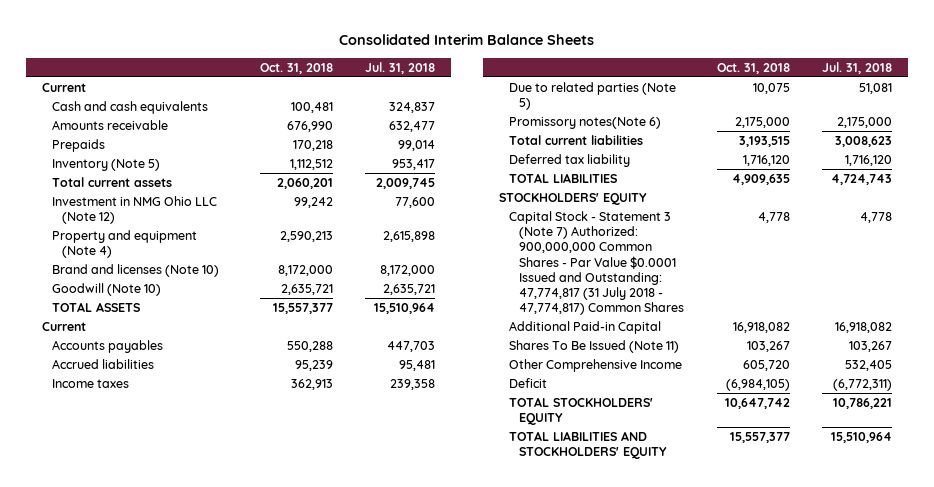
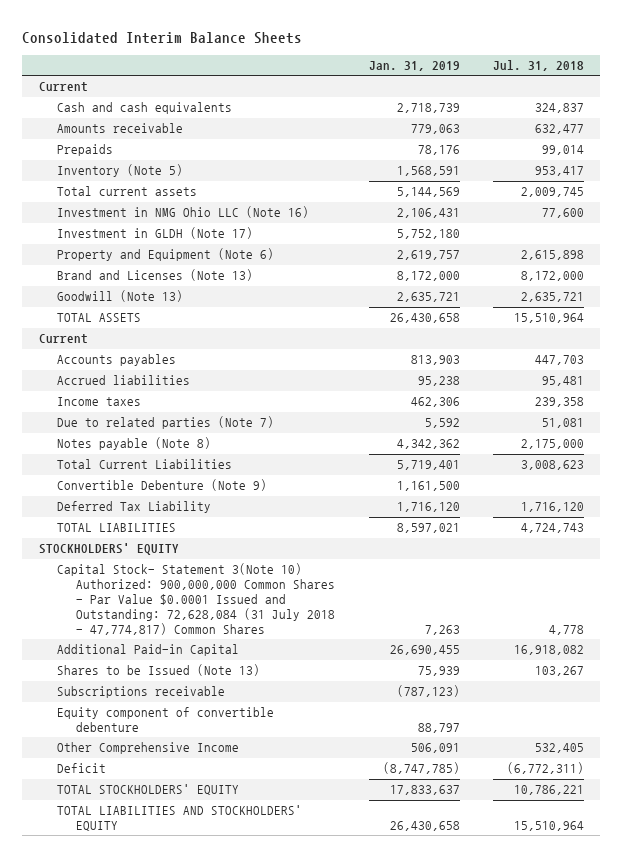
[259,62,333,74] Oct. 31, 2018 -> none
none -> [368,61,460,72] Jan. 31, 2019
[51,195,217,225] Investment in NMG Ohio LLC (Note 12) -> [57,206,310,219] Investment in NMG Ohio LLC (Note 16)
none -> [57,227,254,240] Investment in GLDH (Note 17)
[51,229,197,259] Property and equipment (Note 4) -> [57,248,275,262] Property and Equipment (Note 6)
[51,263,219,277] Brand and licenses (Note 10) -> [57,269,254,282] Brand and Licenses (Note 13)
[51,282,161,296] Goodwill (Note 10) -> [57,290,184,303] Goodwill (Note 13)
[509,81,677,111] Due to related parties (Note 5) -> [57,416,275,430] Due to related parties (Note 7)
[509,116,662,129] Promissory notes(Note 6) -> [57,437,212,451] Notes payable (Note 8)
[509,134,644,145] Total current liabilities -> [57,459,233,470] Total Current Liabilities
none -> [57,479,268,492] Convertible Debenture (Note 9)
[509,153,631,167] Deferred tax liability -> [57,501,212,514] Deferred Tax Liability
[509,210,685,316] Capital Stock - Statement 3 (Note 7) Authorized: 900,000,000 Common Shares - Par Value $0.0001 Issued and Outstanding: 47,774,817 (31 July 2018 - 47,774,817) Common Shares -> [57,563,336,636] Capital Stock- Statement 3(Note 10) Authorized: 900,000,000 Common Shares - Par Value $0.0001 Issued and Outstanding: 72,628,084 (31 July 2018 - 47,774,817) Common Shares
[509,339,680,353] Shares To Be Issued (Note 11) -> [57,664,261,677] Shares to be Issued (Note 13)
none -> [57,686,226,699] Subscriptions receivable
none -> [57,707,275,733] Equity component of convertible debenture

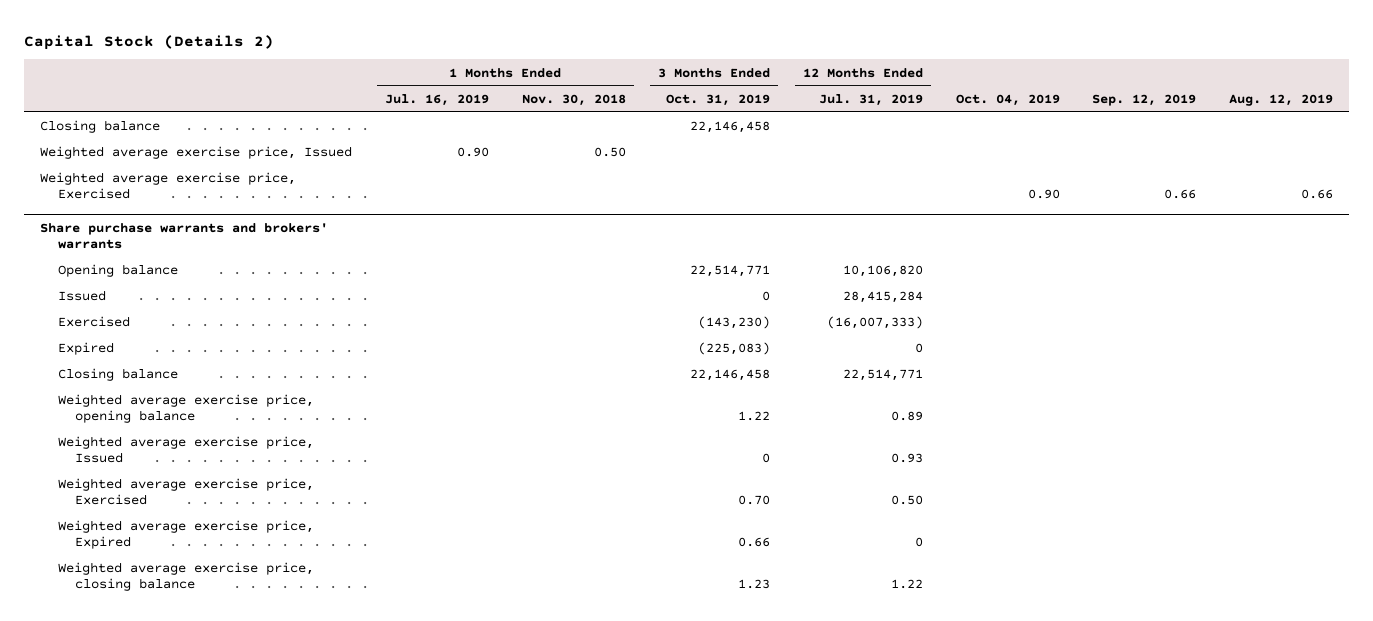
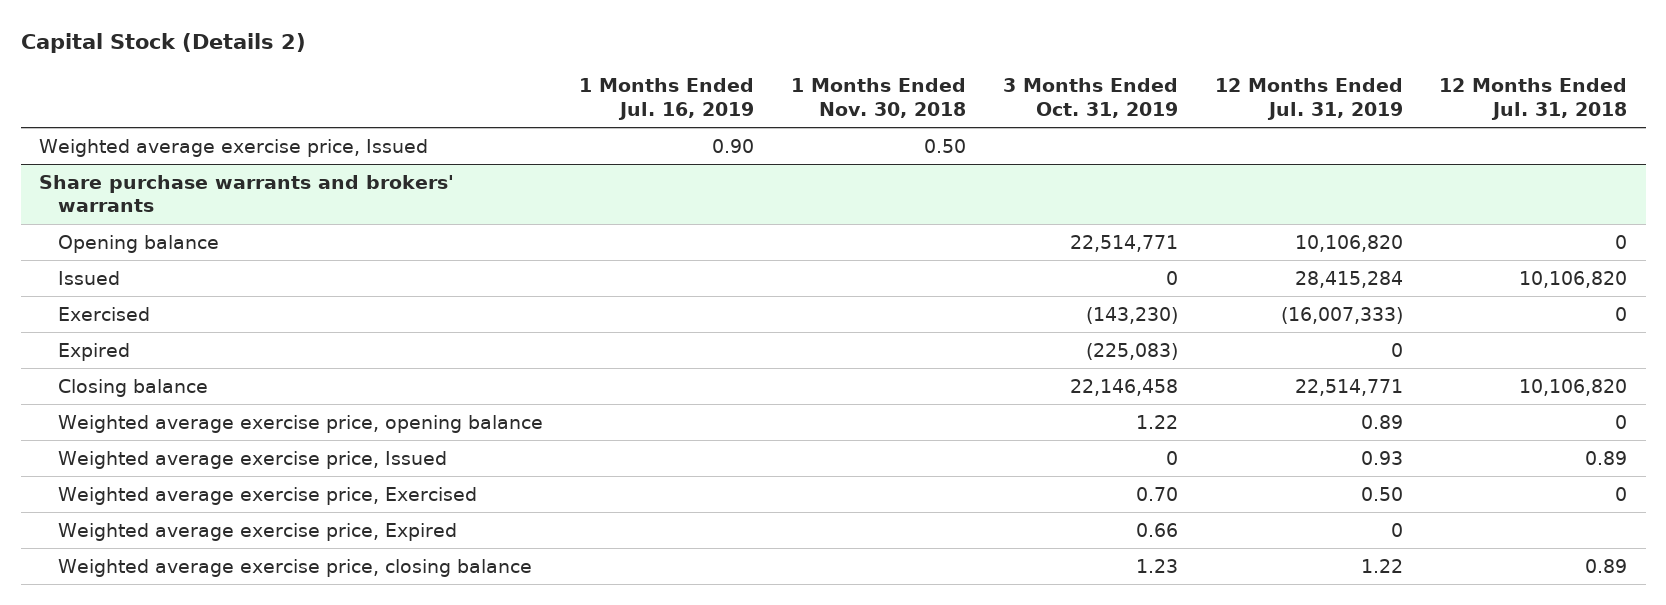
[955,93,1060,106] Oct. 04, 2019 -> none
[1092,93,1197,106] Sep. 12, 2019 -> none
[1228,93,1333,106] Aug. 12, 2019 -> none
none -> [1439,78,1628,120] 12 Months Ended Jul. 31, 2018
[40,120,161,134] Closing balance -> none
[40,172,297,200] Weighted average exercise price, Exercised -> none

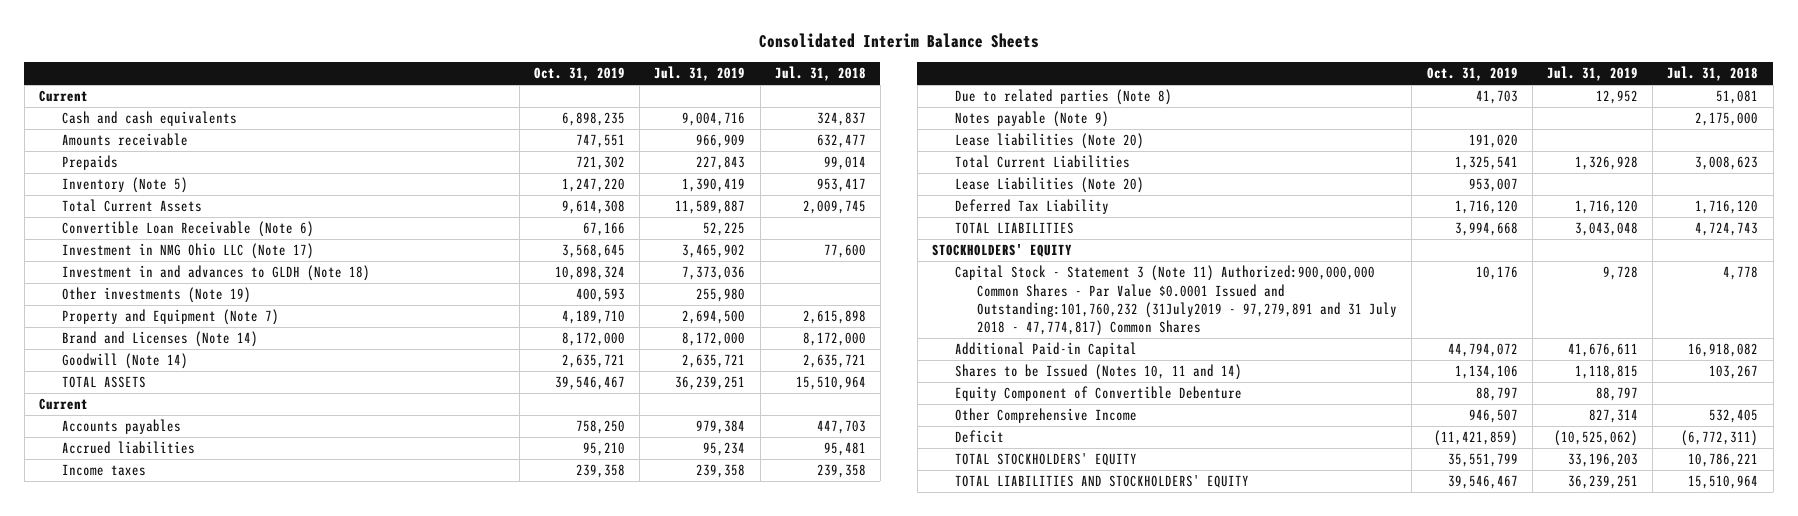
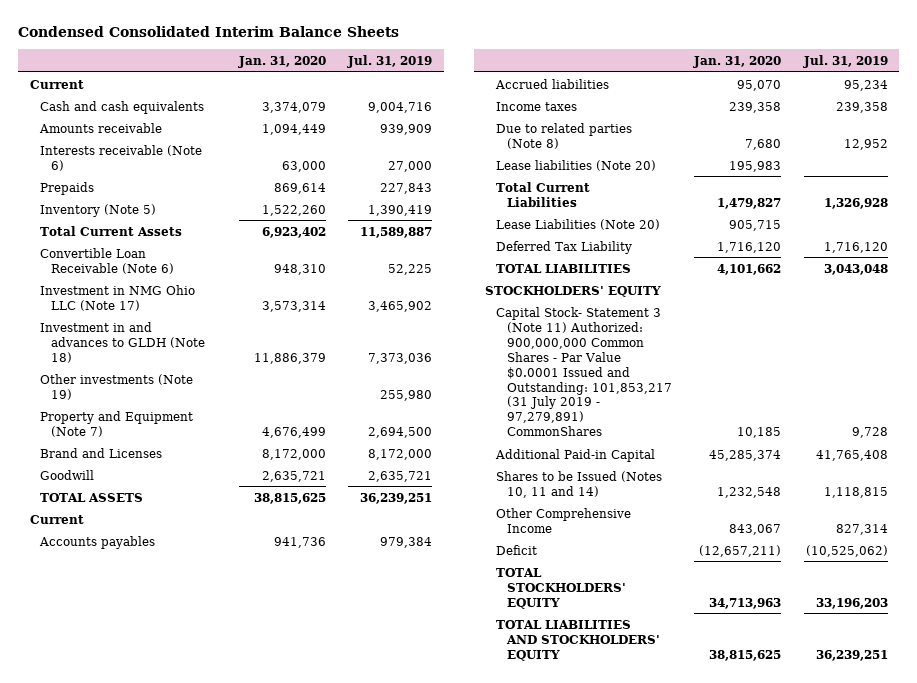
[758,33,1039,49] Consolidated Interim Balance Sheets -> [18,26,400,38] Condensed Consolidated Interim Balance Sheets
[533,67,625,82] Oct. 31, 2019 -> none
[774,66,866,82] Jul. 31, 2018 -> none
none -> [237,55,326,68] Jan. 31, 2020
[696,134,746,149] 966,909 -> [380,123,433,135] 939,909
none -> [40,144,203,171] Interests receivable (Note 6)
[61,331,258,348] Brand and Licenses (Note 14) -> [40,447,163,458] Brand and Licenses
[61,353,188,370] Goodwill (Note 14) -> [40,469,95,480] Goodwill
[954,111,1109,128] Notes payable (Note 9) -> none
[954,265,1398,337] Capital Stock - Statement 3 (Note 11) Authorized:900,000,000 Common Shares - Par Value $0.0001 Issued and Outstanding:101,760,232 (31July2019 - 97,279,891 and 31 July 2018 - 47,774,817) Common Shares -> [495,306,672,437] Capital Stock- Statement 3 (Note 11) Authorized: 900,000,000 Common Shares - Par Value $0.0001 Issued and Outstanding: 101,853,217 (31 July 2019 - 97,279,891) CommonShares
[1568,343,1639,358] 41,676,611 -> [815,449,888,461] 41,765,408
[954,386,1242,402] Equity Component of Convertible Debenture -> none

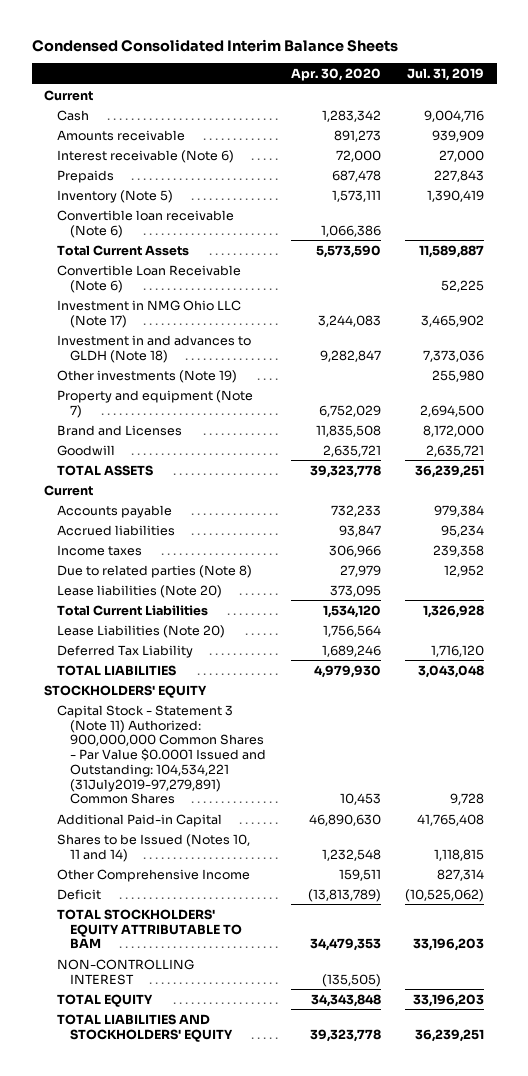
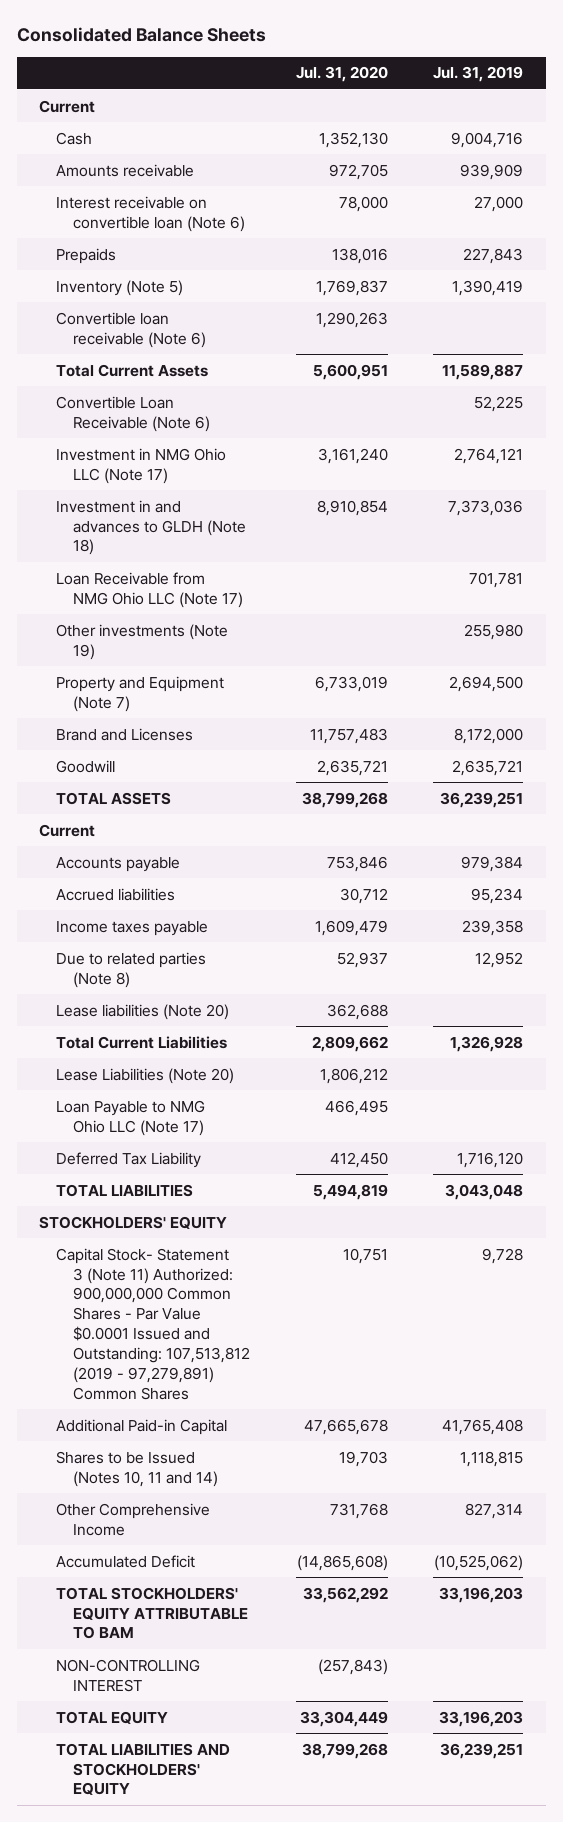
[31,38,398,52] Condensed Consolidated Interim Balance Sheets -> [16,27,266,43] Consolidated Balance Sheets
[290,68,381,82] Apr. 30, 2020 -> none
none -> [295,66,388,83] Jul. 31, 2020
[56,149,234,163] Interest receivable (Note 6) -> [56,195,246,232] Interest receivable on convertible loan (Note 6)
[421,314,485,327] 3,465,902 -> [454,447,524,464] 2,764,121
none -> [56,571,244,608] Loan Receivable from NMG Ohio LLC (Note 17)
[56,389,253,418] Property and equipment (Note 7) -> [56,675,225,712] Property and Equipment (Note 7)
[56,544,142,556] Income taxes -> [56,920,209,936] Income taxes payable
none -> [56,1099,206,1136] Loan Payable to NMG Ohio LLC (Note 17)
[56,704,266,805] Capital Stock - Statement 3 (Note 11) Authorized: 900,000,000 Common Shares - Par Value $0.0001 Issued and Outstanding: 104,534,221 (31July2019-97,279,891) Common Shares -> [56,1247,251,1400] Capital Stock- Statement 3 (Note 11) Authorized: 900,000,000 Common Shares - Par Value $0.0001 Issued and Outstanding: 107,513,812 (2019 - 97,279,891) Common Shares
[56,888,101,900] Deficit -> [56,1554,196,1568] Accumulated Deficit

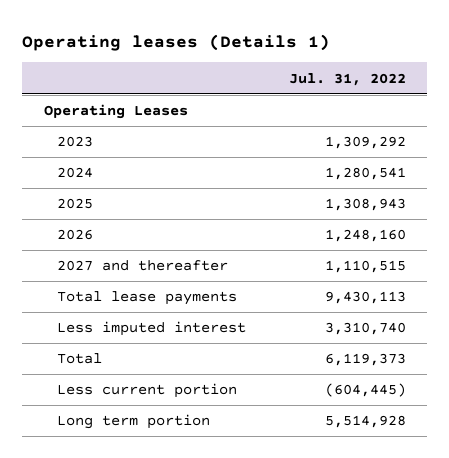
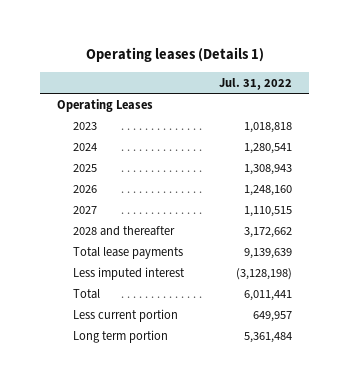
[324,136,406,150] 1,309,292 -> [243,121,292,133] 1,018,818
[56,260,228,272] 2027 and thereafter -> [73,205,98,214] 2027
none -> [73,225,176,236] 2028 and thereafter
[324,291,406,305] 9,430,113 -> [243,247,292,259] 9,139,639
[324,322,406,336] 3,310,740 -> [235,267,292,280] (3,128,198)
[324,353,406,367] 6,119,373 -> [243,289,292,301] 6,011,441
[324,383,406,398] (604,445) -> [252,310,292,322] 649,957
[324,415,406,429] 5,514,928 -> [243,331,292,343] 5,361,484

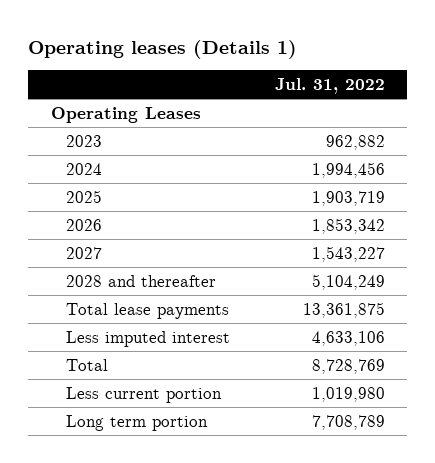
[243,121,292,133] 1,018,818 -> [325,134,385,150] 962,882
[243,142,292,154] 1,280,541 -> [311,161,385,178] 1,994,456
[243,163,292,175] 1,308,943 -> [311,190,385,206] 1,903,719
[243,184,292,196] 1,248,160 -> [311,217,385,234] 1,853,342
[243,205,292,217] 1,110,515 -> [311,245,385,262] 1,543,227
[243,226,292,238] 3,172,662 -> [311,273,385,290] 5,104,249
[243,247,292,259] 9,139,639 -> [302,301,385,318] 13,361,875
[235,267,292,280] (3,128,198) -> [311,330,385,346] 4,633,106
[243,289,292,301] 6,011,441 -> [311,358,385,374] 8,728,769
[252,310,292,322] 649,957 -> [311,386,385,402] 1,019,980
[243,331,292,343] 5,361,484 -> [311,414,385,430] 7,708,789

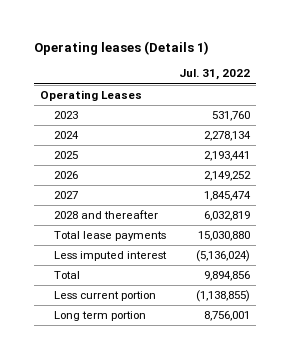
[325,134,385,150] 962,882 -> [211,111,250,122] 531,760
[311,161,385,178] 1,994,456 -> [203,131,251,142] 2,278,134
[311,190,385,206] 1,903,719 -> [203,151,250,162] 2,193,441
[311,217,385,234] 1,853,342 -> [203,171,251,182] 2,149,252
[311,245,385,262] 1,543,227 -> [203,191,251,202] 1,845,474
[311,273,385,290] 5,104,249 -> [203,211,250,222] 6,032,819
[302,301,385,318] 13,361,875 -> [197,231,250,242] 15,030,880
[311,330,385,346] 4,633,106 -> [195,250,250,263] (5,136,024)
[311,358,385,374] 8,728,769 -> [203,271,250,282] 9,894,856
[311,386,385,402] 1,019,980 -> [195,290,250,303] (1,138,855)
[311,414,385,430] 7,708,789 -> [203,311,250,322] 8,756,001

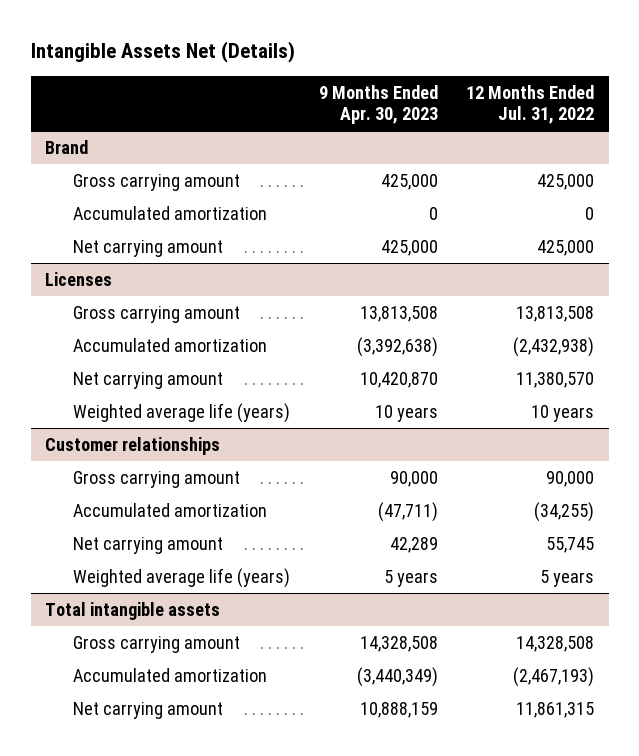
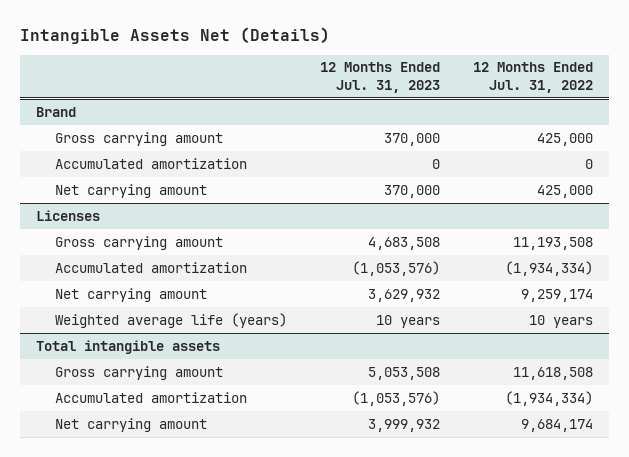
[318,85,438,125] 9 Months Ended Apr. 30, 2023 -> none
none -> [319,62,440,93] 12 Months Ended Jul. 31, 2023
[516,305,595,322] 13,813,508 -> [512,236,593,250] 11,193,508
[513,336,595,357] (2,432,938) -> [504,260,593,276] (1,934,334)
[516,371,595,388] 11,380,570 -> [520,288,593,302] 9,259,174
[45,436,221,455] Customer relationships -> none
[72,470,240,488] Gross carrying amount -> none
[72,502,267,517] Accumulated amortization -> none
[72,536,223,554] Net carrying amount -> none
[72,567,290,588] Weighted average life (years) -> none
[516,635,595,652] 14,328,508 -> [512,366,593,380] 11,618,508
[513,666,595,687] (2,467,193) -> [504,390,593,406] (1,934,334)
[516,701,595,718] 11,861,315 -> [520,418,593,432] 9,684,174

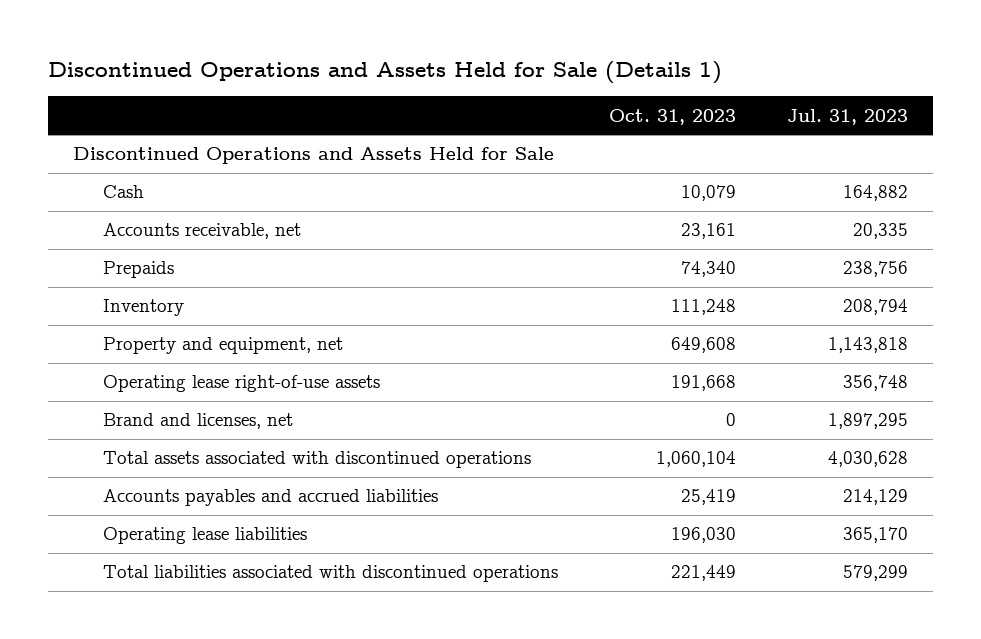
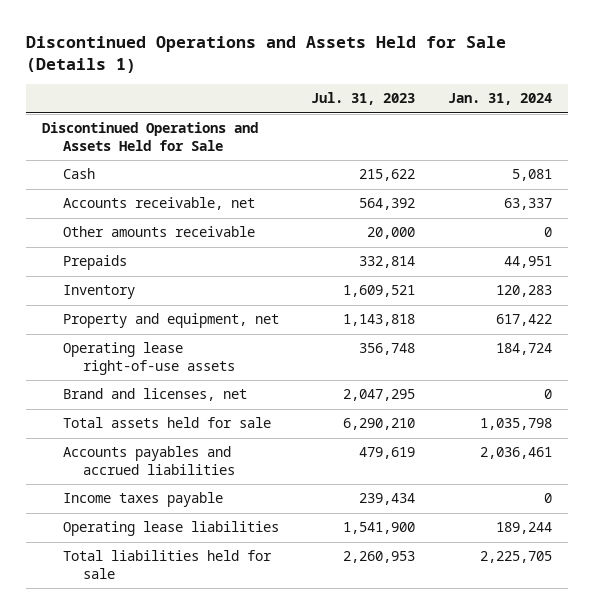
[608,108,736,125] Oct. 31, 2023 -> none
none -> [447,93,552,106] Jan. 31, 2024
[842,185,908,202] 164,882 -> [359,169,416,182] 215,622
[852,223,908,240] 20,335 -> [359,198,416,211] 564,392
none -> [62,226,255,238] Other amounts receivable
[842,261,908,278] 238,756 -> [359,256,416,269] 332,814
[842,299,908,316] 208,794 -> [343,285,416,298] 1,609,521
[827,413,908,430] 1,897,295 -> [343,389,416,402] 2,047,295
[103,451,532,469] Total assets associated with discontinued operations -> [62,417,271,429] Total assets held for sale
[827,451,908,468] 4,030,628 -> [343,418,416,431] 6,290,210
[842,489,908,506] 214,129 -> [359,447,416,460] 479,619
none -> [62,492,223,508] Income taxes payable
[842,527,908,544] 365,170 -> [343,522,416,535] 1,541,900
[103,565,559,583] Total liabilities associated with discontinued operations -> [62,550,272,579] Total liabilities held for sale
[842,565,908,582] 579,299 -> [343,551,416,564] 2,260,953

